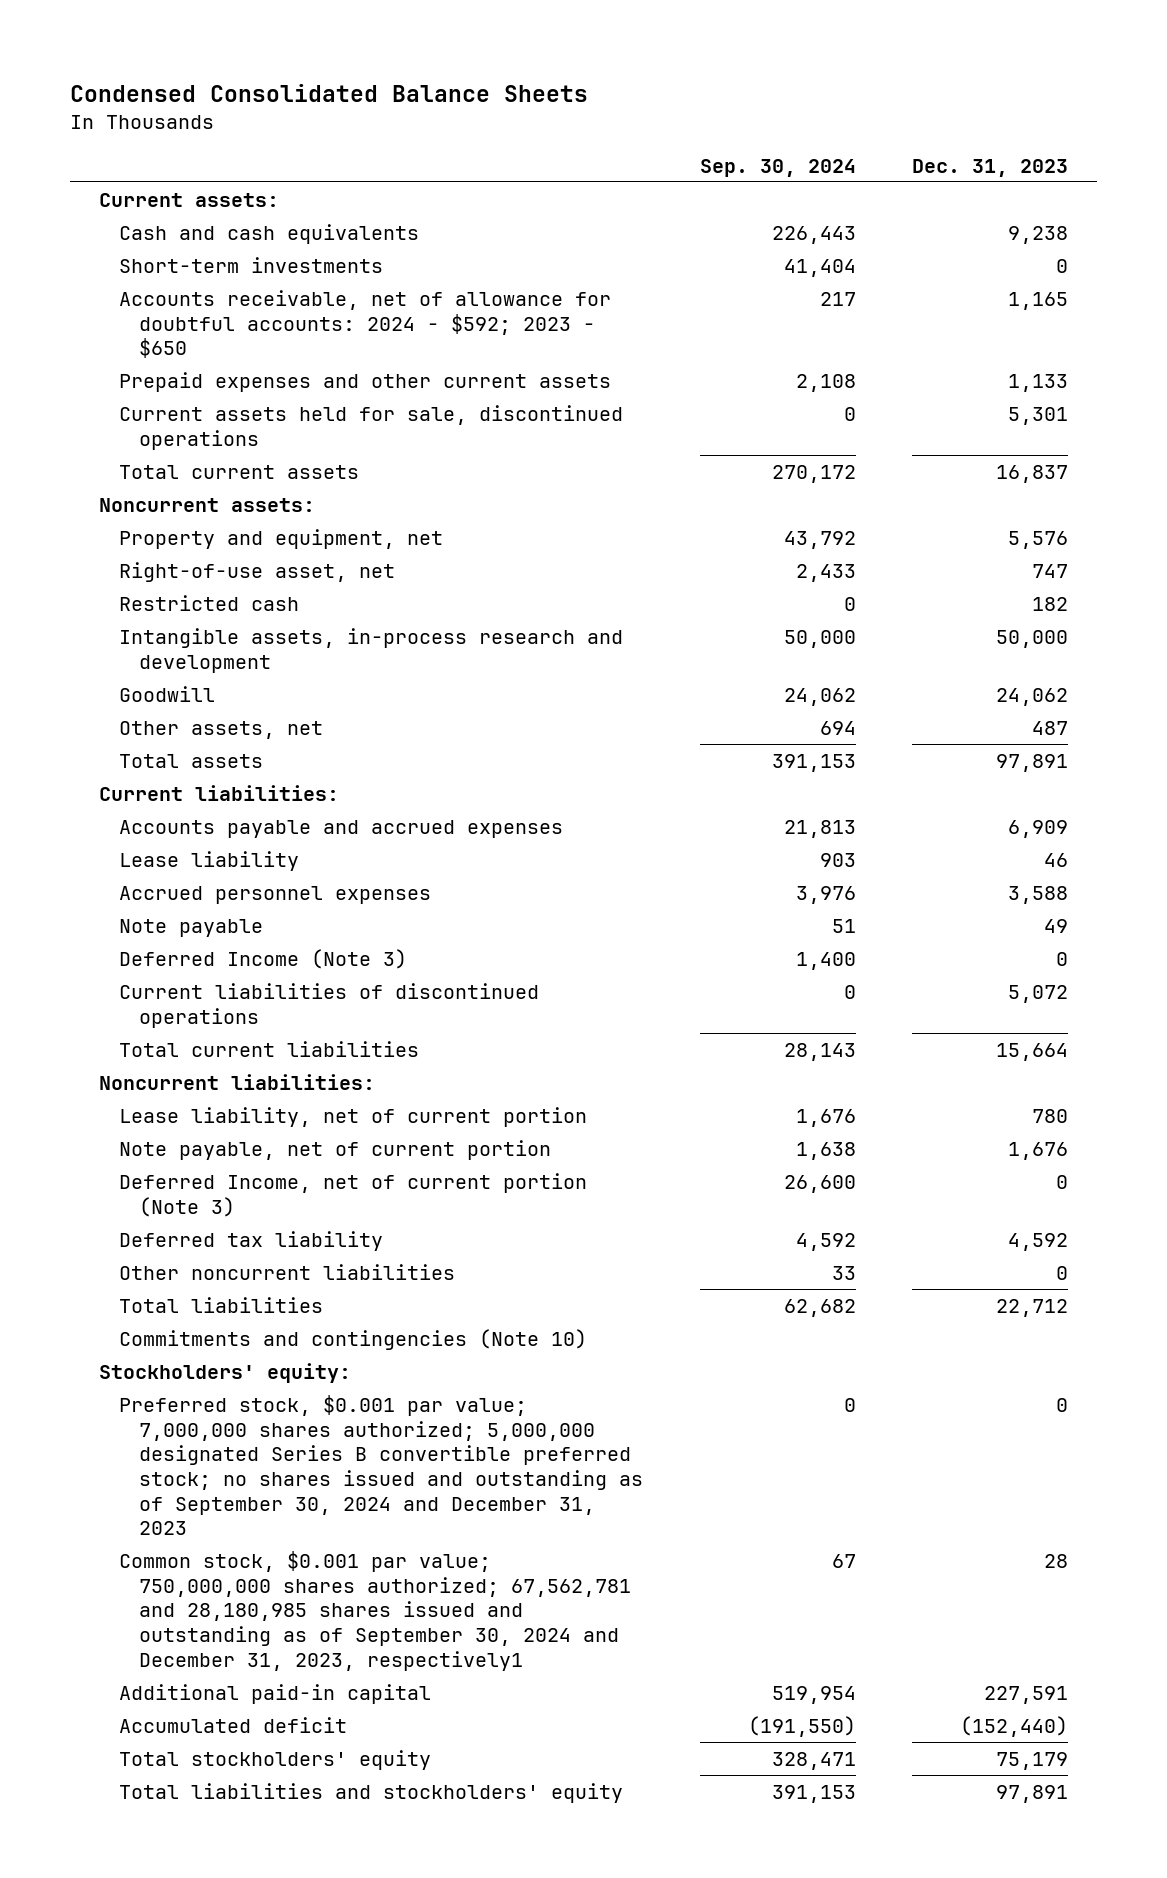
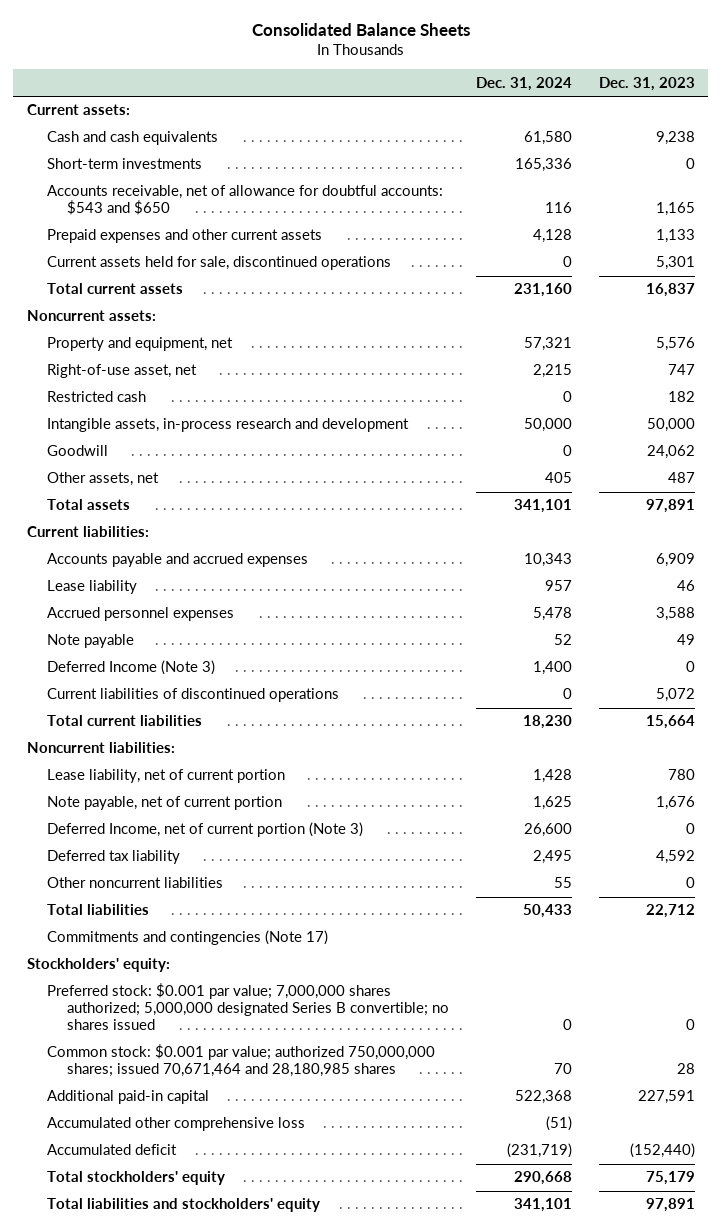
[70,83,589,102] Condensed Consolidated Balance Sheets -> [251,22,470,36] Consolidated Balance Sheets
[699,158,856,177] Sep. 30, 2024 -> none
none -> [476,76,573,91] Dec. 31, 2024
[118,289,611,359] Accounts receivable, net of allowance for doubtful accounts: 2024 - $592; 2023 - $650 -> [47,185,444,216] Accounts receivable, net of allowance for doubtful accounts: $543 and $650
[118,1328,587,1350] Commitments and contingencies (Note 10) -> [47,930,329,946] Commitments and contingencies (Note 17)
[118,1394,644,1536] Preferred stock, $0.001 par value; 7,000,000 shares authorized; 5,000,000 designated Series B convertible preferred stock; no shares issued and outstanding as of September 30, 2024 and December 31, 2023 -> [47,983,450,1031] Preferred stock: $0.001 par value; 7,000,000 shares authorized; 5,000,000 designated Series B convertible; no shares issued
[118,1550,632,1671] Common stock, $0.001 par value; 750,000,000 shares authorized; 67,562,781 and 28,180,985 shares issued and outstanding as of September 30, 2024 and December 31, 2023, respectively1 -> [47,1044,436,1078] Common stock: $0.001 par value; authorized 750,000,000 shares; issued 70,671,464 and 28,180,985 shares
none -> [47,1117,306,1132] Accumulated other comprehensive loss

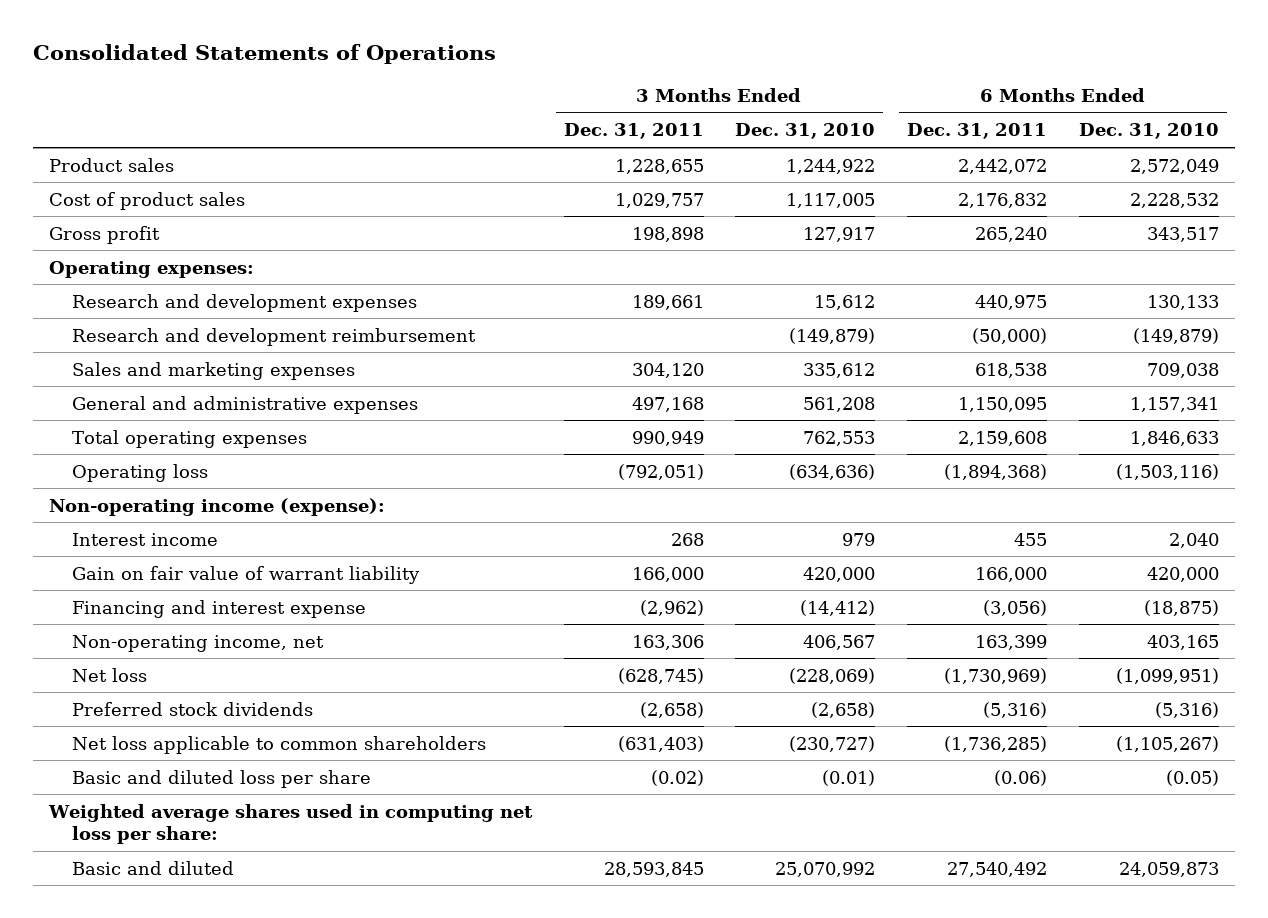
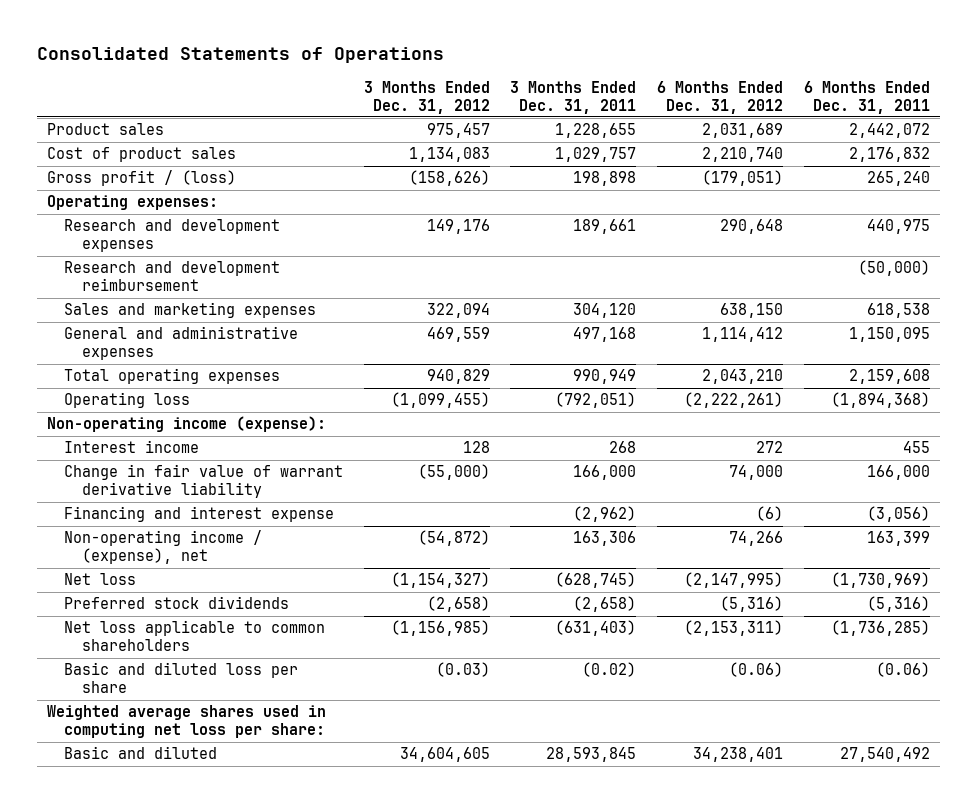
[735,123,876,140] Dec. 31, 2010 -> none
[1079,123,1220,140] Dec. 31, 2010 -> none
none -> [363,80,490,114] 3 Months Ended Dec. 31, 2012
none -> [656,80,783,114] 6 Months Ended Dec. 31, 2012
[48,225,160,244] Gross profit -> [47,170,237,187] Gross profit / (loss)
[72,565,421,584] Gain on fair value of warrant liability -> [64,464,344,499] Change in fair value of warrant derivative liability
[72,634,325,652] Non-operating income, net -> [64,530,263,565] Non-operating income / (expense), net

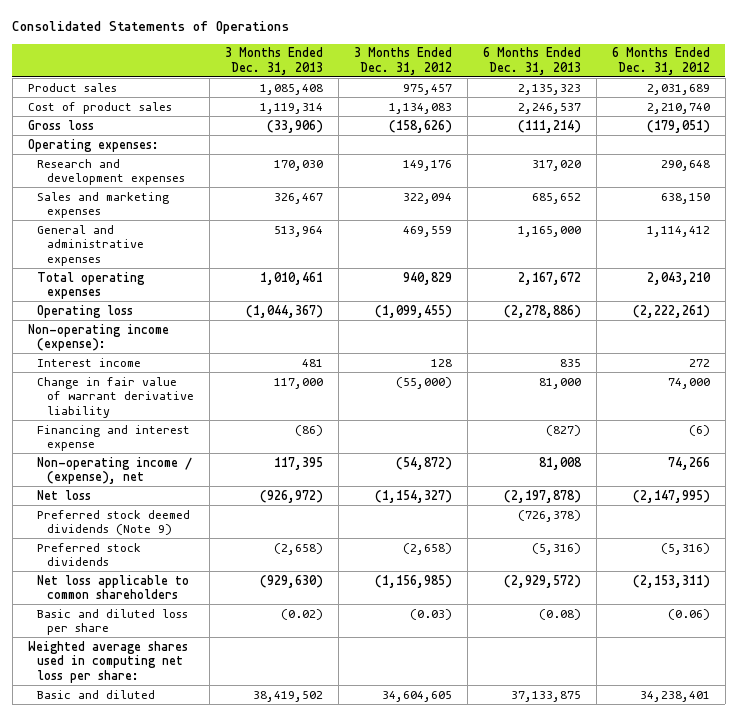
[510,80,637,114] 3 Months Ended Dec. 31, 2011 -> none
[803,80,930,114] 6 Months Ended Dec. 31, 2011 -> none
none -> [224,47,323,75] 3 Months Ended Dec. 31, 2013
none -> [482,47,581,75] 6 Months Ended Dec. 31, 2013
[47,170,237,187] Gross profit / (loss) -> [27,119,94,130] Gross loss
[64,261,281,292] Research and development reimbursement -> none
none -> [37,509,191,536] Preferred stock deemed dividends (Note 9)

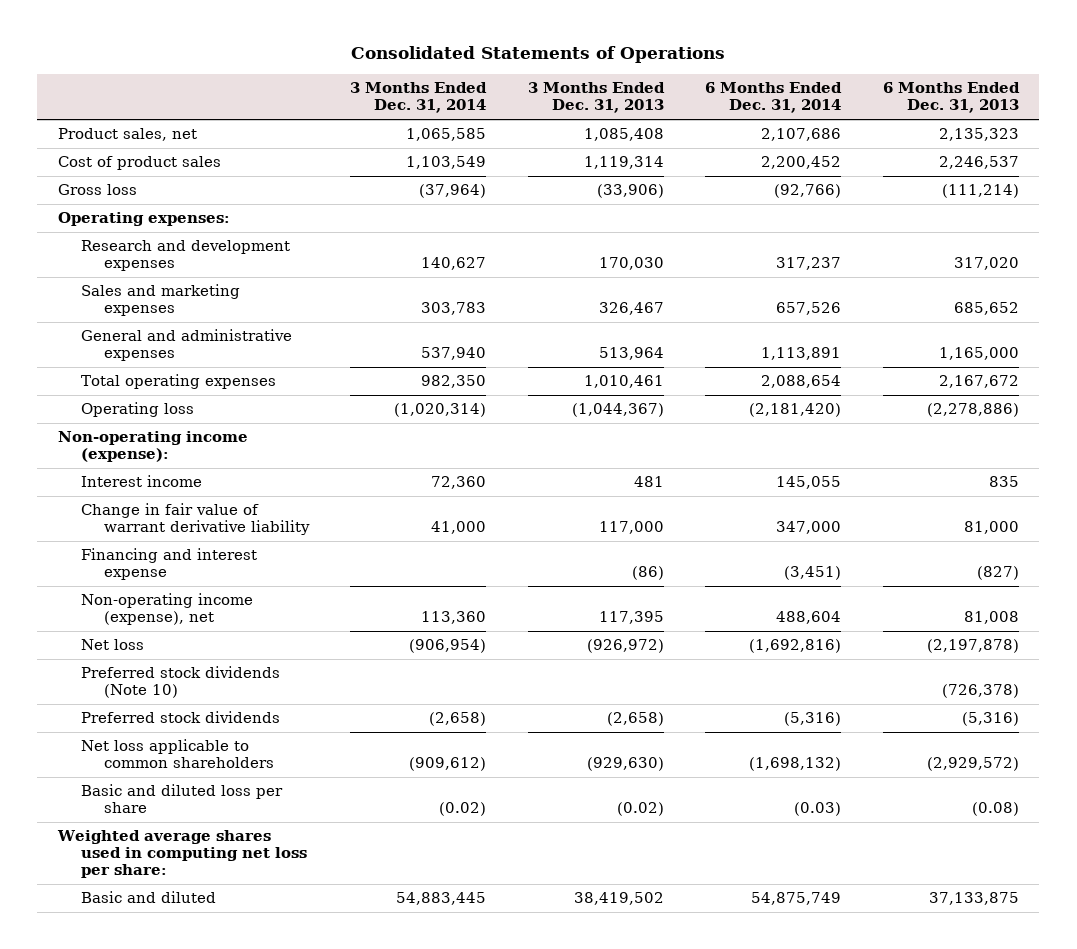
[353,47,452,75] 3 Months Ended Dec. 31, 2012 -> none
[611,47,710,75] 6 Months Ended Dec. 31, 2012 -> none
none -> [350,82,488,114] 3 Months Ended Dec. 31, 2014
none -> [705,82,843,114] 6 Months Ended Dec. 31, 2014
[27,82,117,92] Product sales -> [58,128,198,142] Product sales, net
[37,456,193,485] Non-operating income / (expense), net -> [80,593,253,626] Non-operating income (expense), net
[37,509,191,536] Preferred stock deemed dividends (Note 9) -> [80,666,280,699] Preferred stock dividends (Note 10)

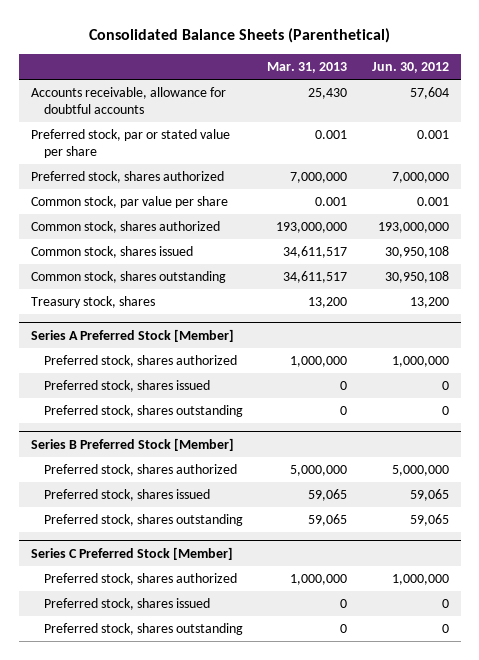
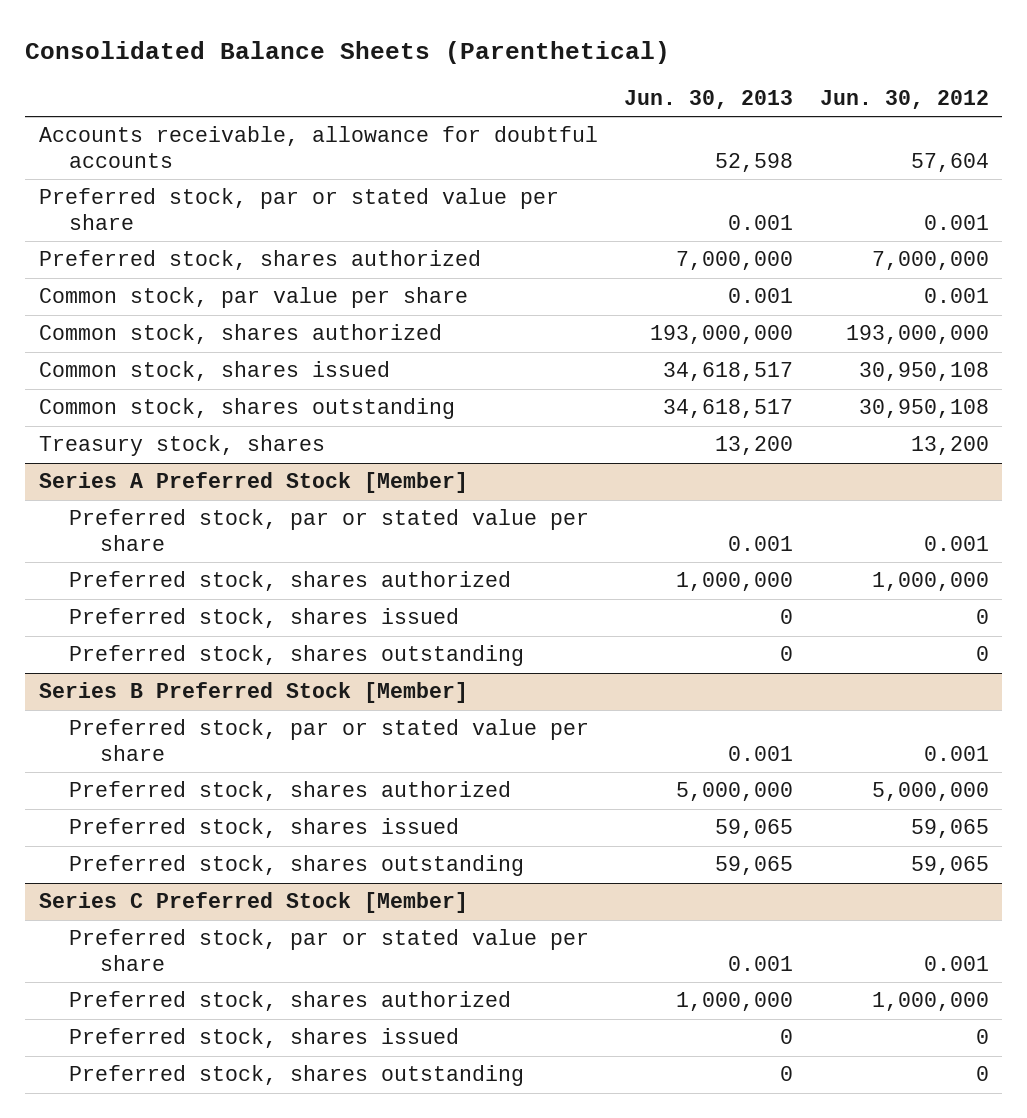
[267,62,348,74] Mar. 31, 2013 -> none
none -> [624,90,794,110] Jun. 30, 2013
none -> [69,509,590,551] Preferred stock, par or stated value per share
none -> [69,719,590,761] Preferred stock, par or stated value per share
none -> [69,929,590,971] Preferred stock, par or stated value per share

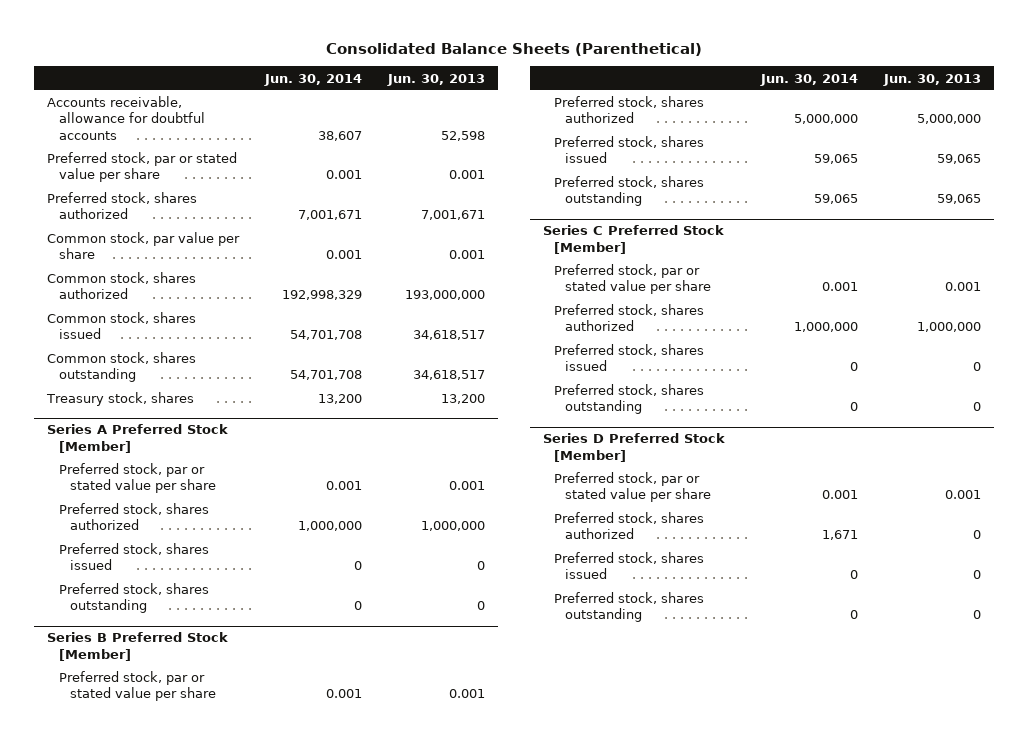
[819,90,989,110] Jun. 30, 2012 -> none
none -> [264,73,363,86] Jun. 30, 2014
[676,251,794,271] 7,000,000 -> [421,210,486,221] 7,001,671
none -> [542,433,725,462] Series D Preferred Stock [Member]
none -> [554,472,712,503] Preferred stock, par or stated value per share
none -> [554,512,705,540] Preferred stock, shares authorized
none -> [554,552,705,580] Preferred stock, shares issued
none -> [554,592,705,623] Preferred stock, shares outstanding

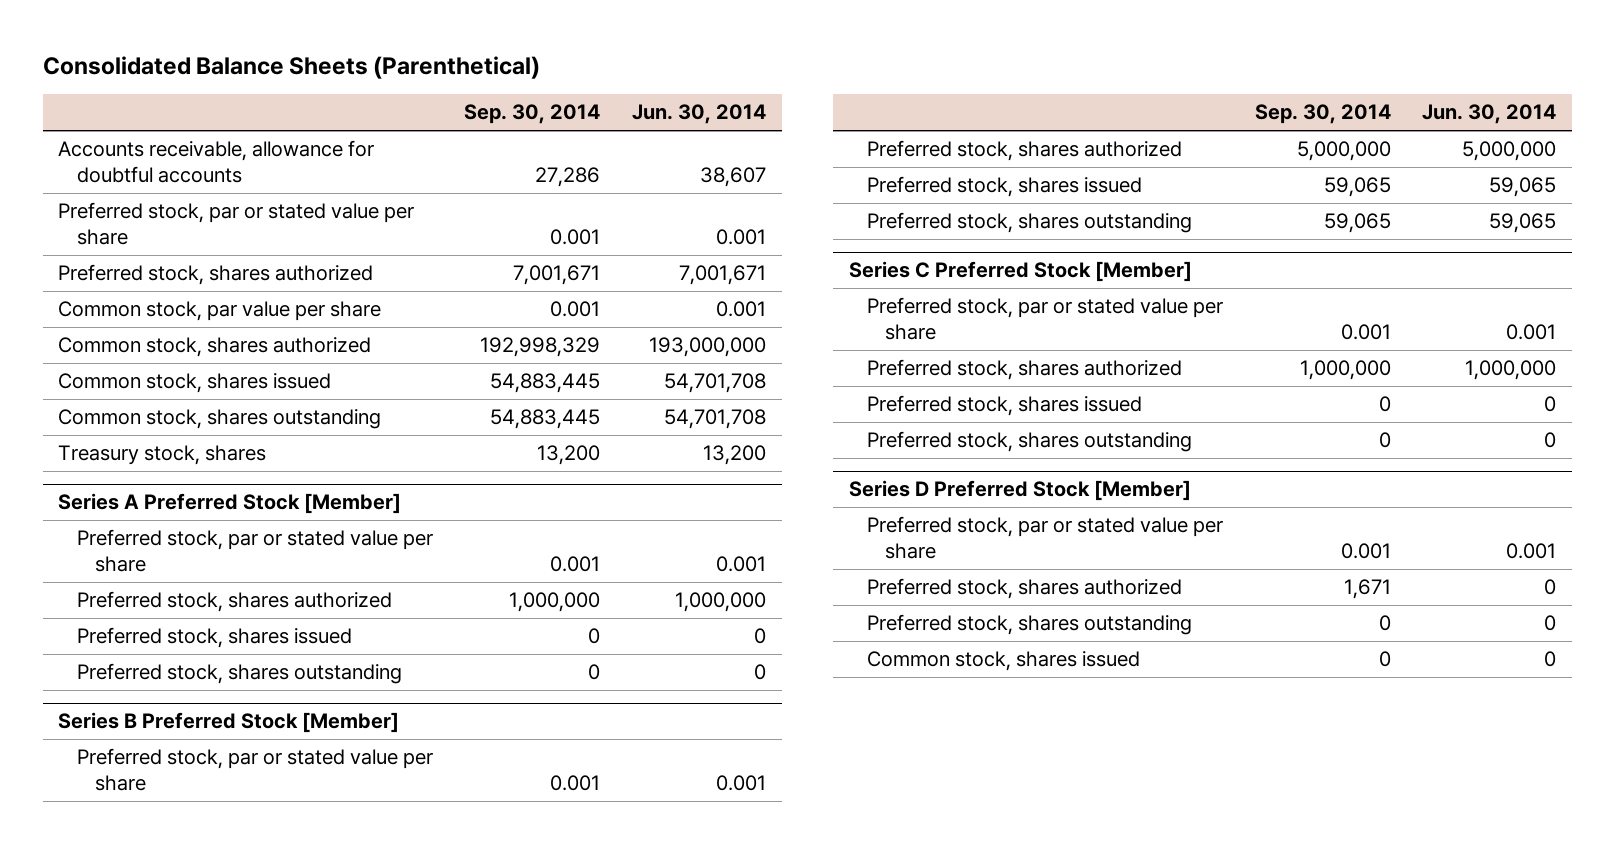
[387,73,486,86] Jun. 30, 2013 -> none
none -> [464,104,601,125] Sep. 30, 2014
[282,290,363,301] 192,998,329 -> [649,337,767,358] 193,000,000
[554,552,705,580] Preferred stock, shares issued -> none
[821,530,858,541] 1,671 -> [1544,579,1557,596] 0
none -> [866,651,1140,672] Common stock, shares issued

